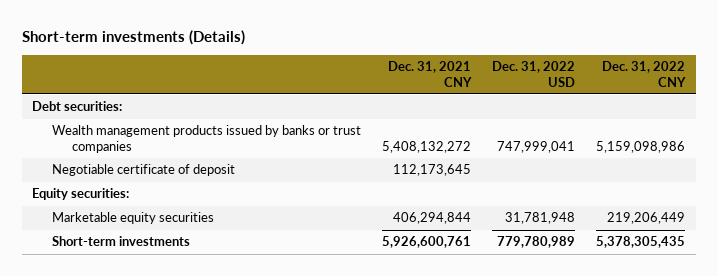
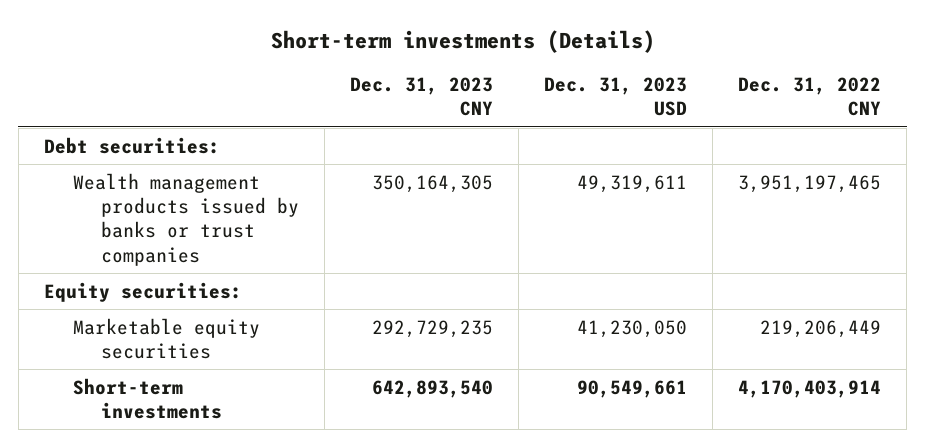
[388,61,473,87] Dec. 31, 2021 CNY -> none
[492,61,576,87] Dec. 31, 2022 USD -> none
none -> [350,76,494,117] Dec. 31, 2023 CNY
none -> [544,76,688,117] Dec. 31, 2023 USD
[51,164,235,177] Negotiable certificate of deposit -> none
[596,140,686,153] 5,159,098,986 -> [738,174,882,193] 3,951,197,465
[596,236,686,249] 5,378,305,435 -> [738,379,882,398] 4,170,403,914

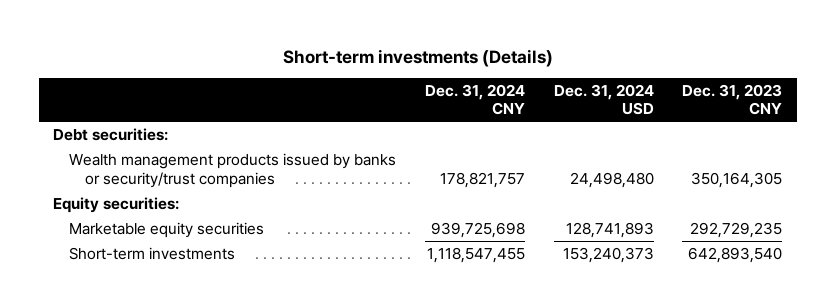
[544,76,688,117] Dec. 31, 2023 USD -> none
[738,76,882,117] Dec. 31, 2022 CNY -> none
none -> [425,83,526,116] Dec. 31, 2024 CNY
none -> [553,83,654,116] Dec. 31, 2024 USD
[72,172,300,266] Wealth management products issued by banks or trust companies -> [69,152,397,188] Wealth management products issued by banks or security/trust companies

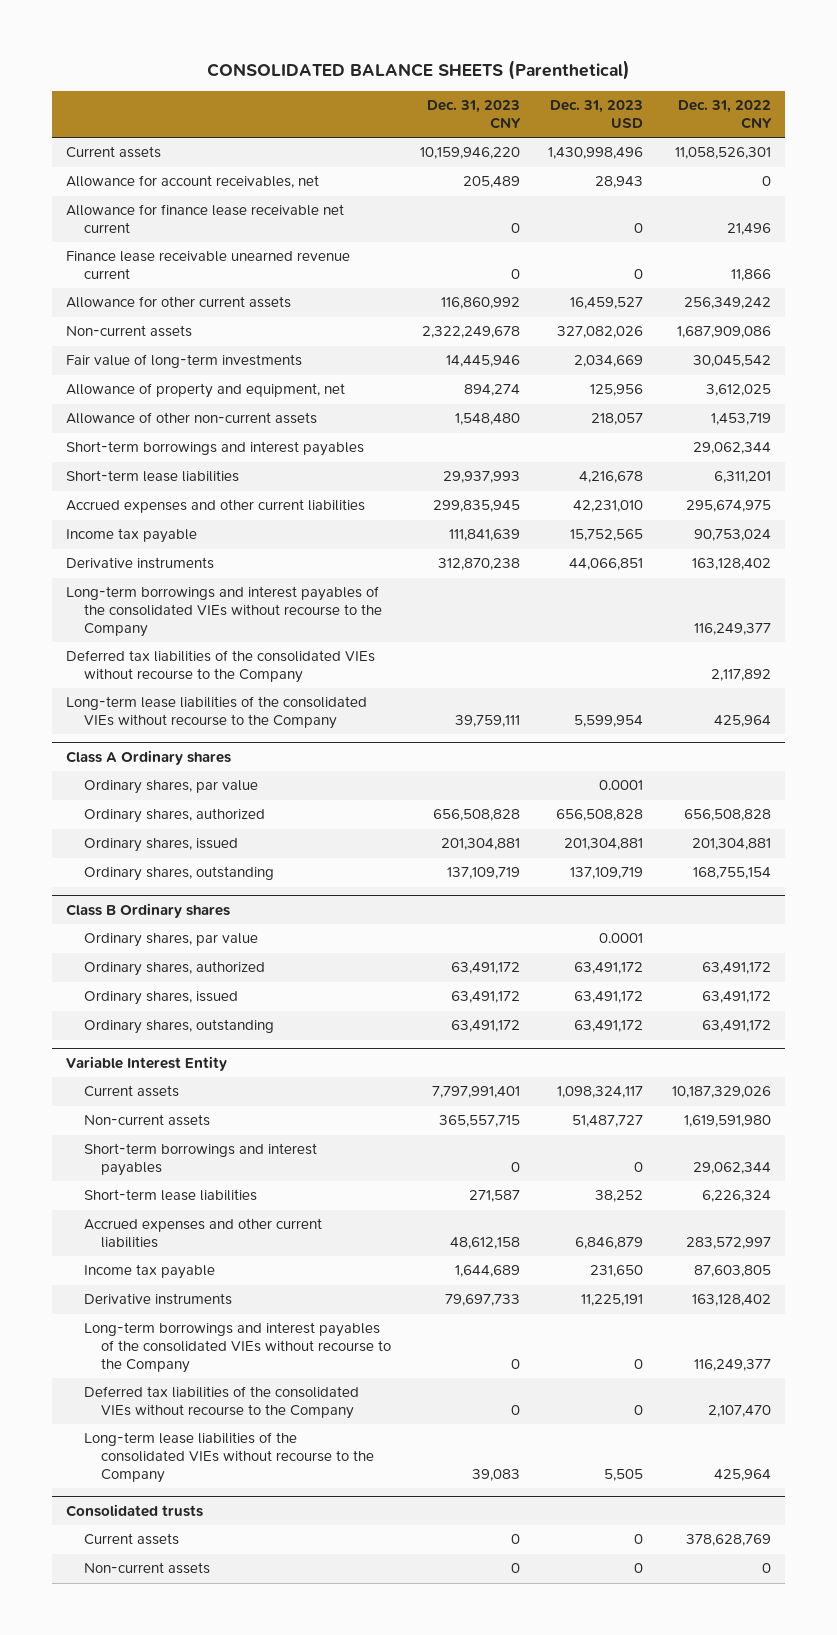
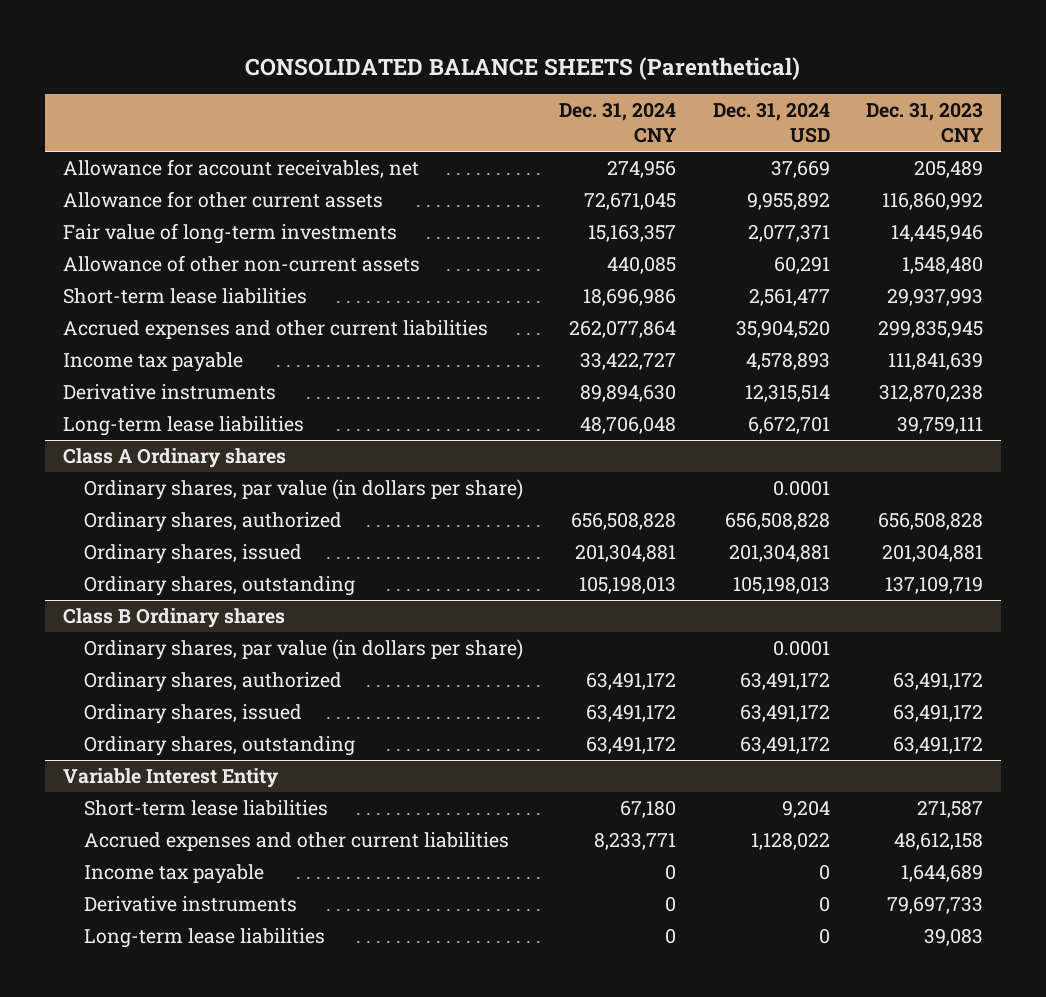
[550,100,644,129] Dec. 31, 2023 USD -> none
[678,100,773,130] Dec. 31, 2022 CNY -> none
none -> [559,102,677,144] Dec. 31, 2024 CNY
none -> [712,102,830,144] Dec. 31, 2024 USD
[66,146,162,159] Current assets -> none
[66,204,345,234] Allowance for finance lease receivable net current -> none
[66,251,351,280] Finance lease receivable unearned revenue current -> none
[66,325,193,338] Non-current assets -> none
[66,383,346,399] Allowance of property and equipment, net -> none
[66,441,365,457] Short-term borrowings and interest payables -> none
[66,586,382,638] Long-term borrowings and interest payables of the consolidated VIEs without recourse to the Company -> none
[66,650,376,684] Deferred tax liabilities of the consolidated VIEs without recourse to the Company -> none
[66,696,368,730] Long-term lease liabilities of the consolidated VIEs without recourse to the Company -> [62,415,304,436] Long-term lease liabilities
[83,780,258,795] Ordinary shares, par value -> [83,478,523,500] Ordinary shares, par value (in dollars per share)
[83,933,258,948] Ordinary shares, par value -> [83,638,523,660] Ordinary shares, par value (in dollars per share)
[83,1085,179,1098] Current assets -> none
[83,1114,210,1127] Non-current assets -> none
[83,1143,317,1177] Short-term borrowings and interest payables -> none
[83,1322,392,1374] Long-term borrowings and interest payables of the consolidated VIEs without recourse to the Company -> none
[83,1386,359,1420] Deferred tax liabilities of the consolidated VIEs without recourse to the Company -> none
[66,1504,204,1518] Consolidated trusts -> none
[83,1533,179,1546] Current assets -> none
[83,1562,210,1575] Non-current assets -> none
[83,1432,375,1484] Long-term lease liabilities of the consolidated VIEs without recourse to the Company -> [83,927,325,948] Long-term lease liabilities

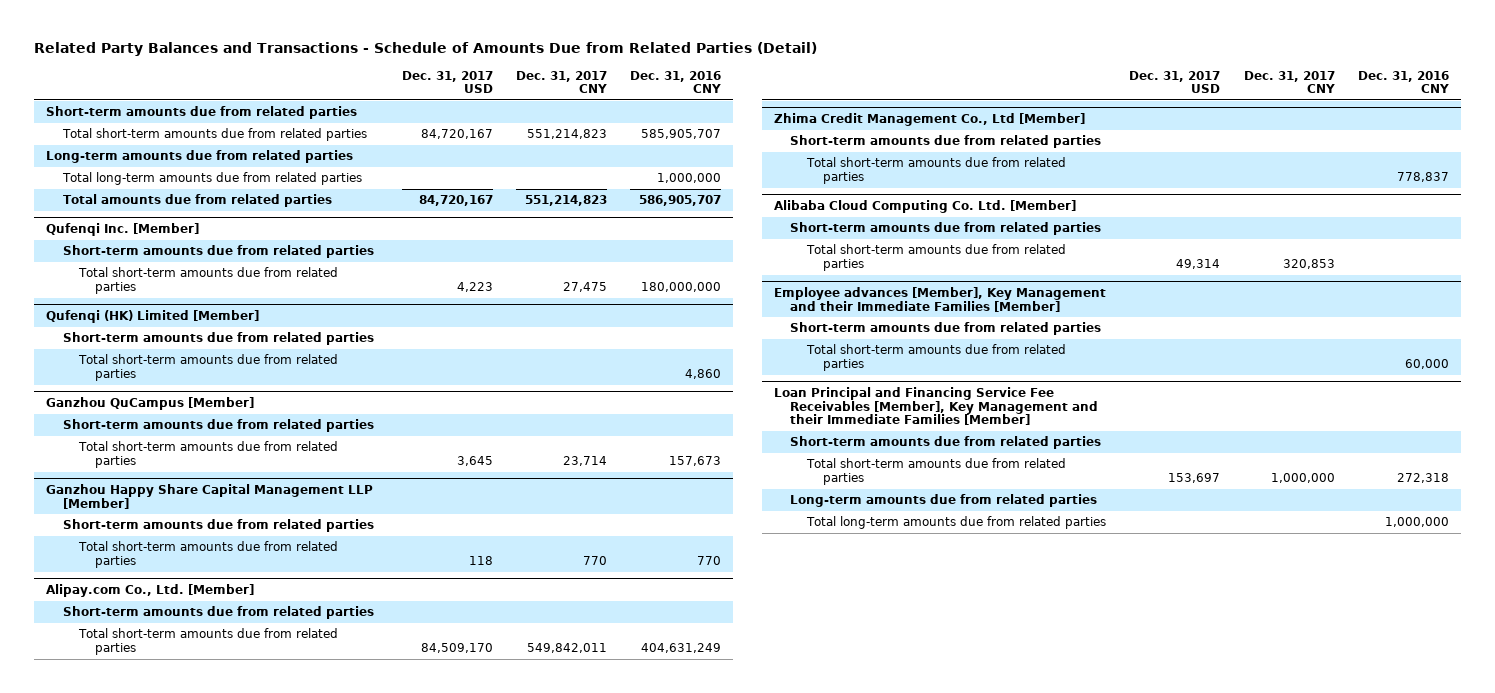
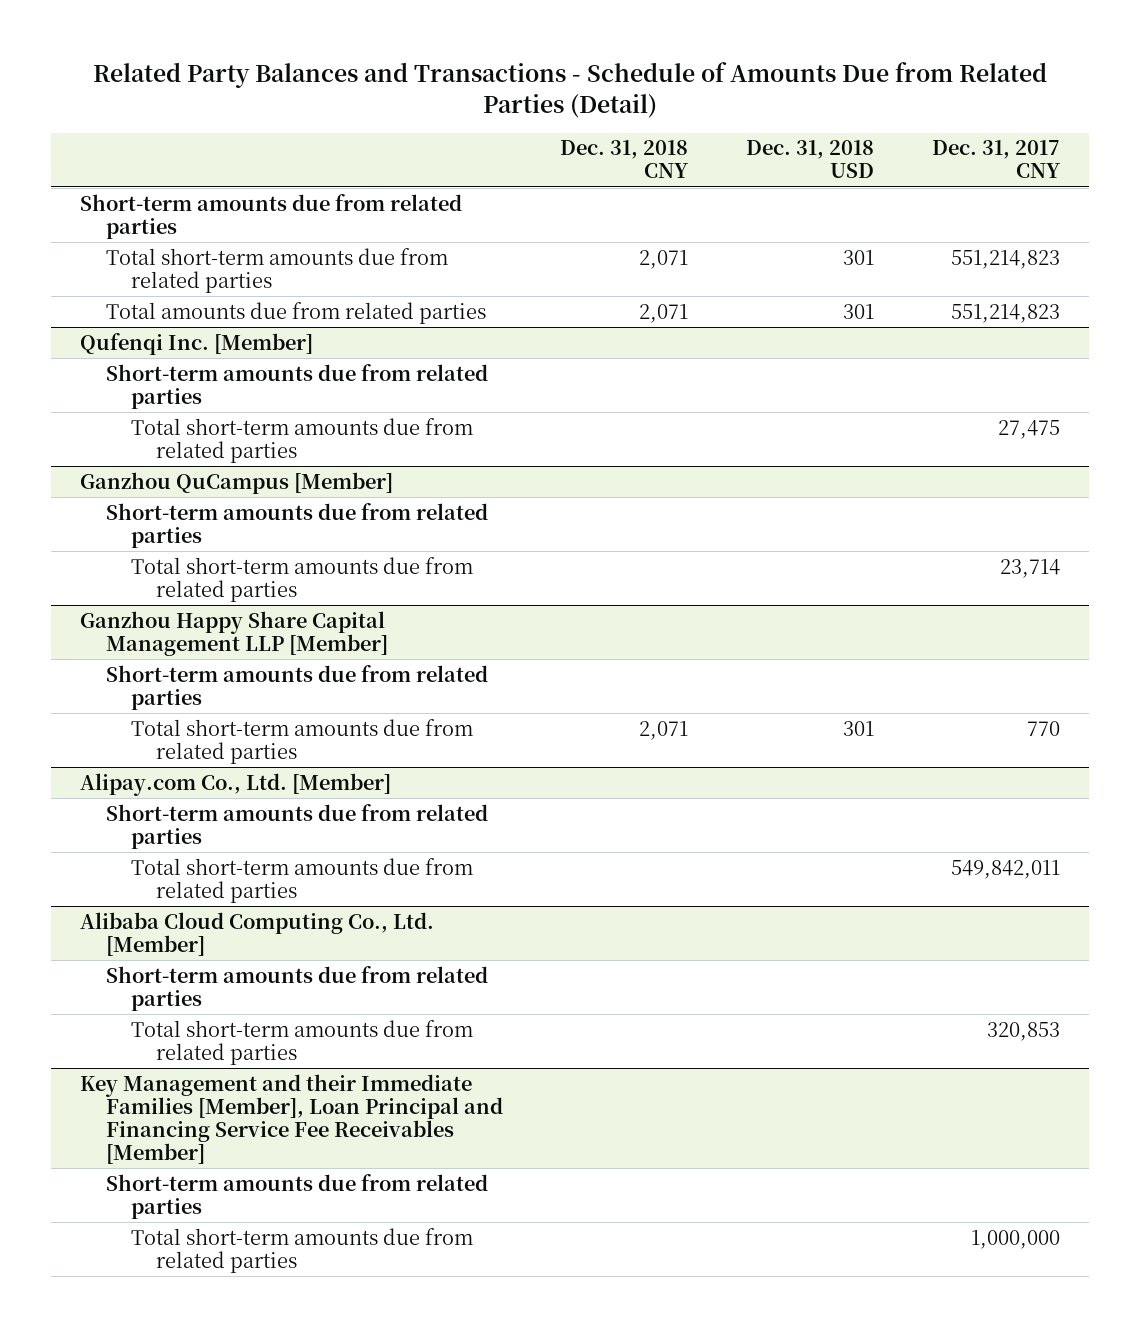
[401,70,493,94] Dec. 31, 2017 USD -> none
[630,70,722,94] Dec. 31, 2016 CNY -> none
none -> [560,140,689,179] Dec. 31, 2018 CNY
none -> [746,140,875,179] Dec. 31, 2018 USD
[46,150,354,164] Long-term amounts due from related parties -> none
[61,172,362,186] Total long-term amounts due from related parties -> none
[46,310,260,324] Qufenqi (HK) Limited [Member] -> none
[62,332,374,346] Short-term amounts due from related parties -> none
[78,354,339,381] Total short-term amounts due from related parties -> none
[773,113,1085,127] Zhima Credit Management Co., Ltd [Member] -> none
[790,135,1102,149] Short-term amounts due from related parties -> none
[805,157,1066,184] Total short-term amounts due from related parties -> none
[773,200,1076,214] Alibaba Cloud Computing Co. Ltd. [Member] -> [80,911,435,956] Alibaba Cloud Computing Co., Ltd. [Member]
[773,287,1106,312] Employee advances [Member], Key Management and their Immediate Families [Member] -> none
[790,322,1102,336] Short-term amounts due from related parties -> none
[805,344,1066,371] Total short-term amounts due from related parties -> none
[773,387,1099,426] Loan Principal and Financing Service Fee Receivables [Member], Key Management and their Immediate Families [Member] -> [80,1073,503,1164] Key Management and their Immediate Families [Member], Loan Principal and Financing Service Fee Receivables [Member]
[790,494,1098,508] Long-term amounts due from related parties -> none
[805,516,1106,530] Total long-term amounts due from related parties -> none

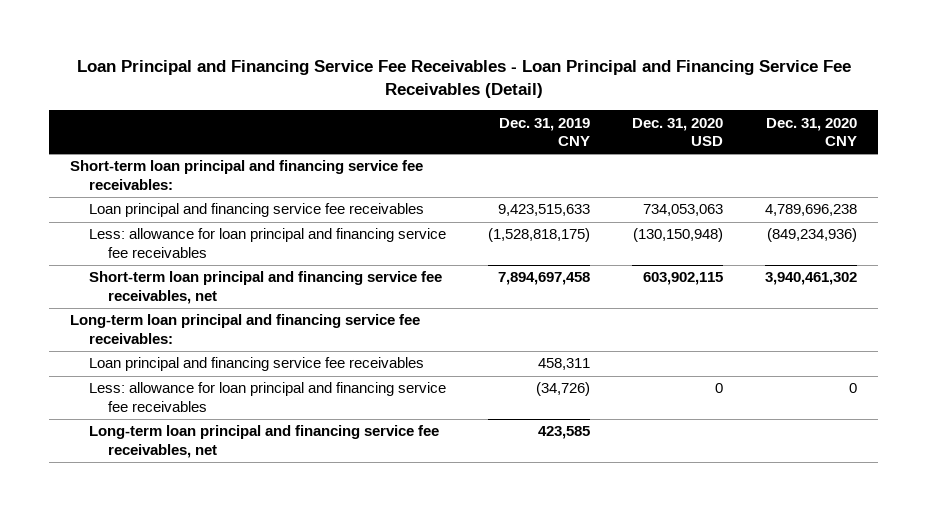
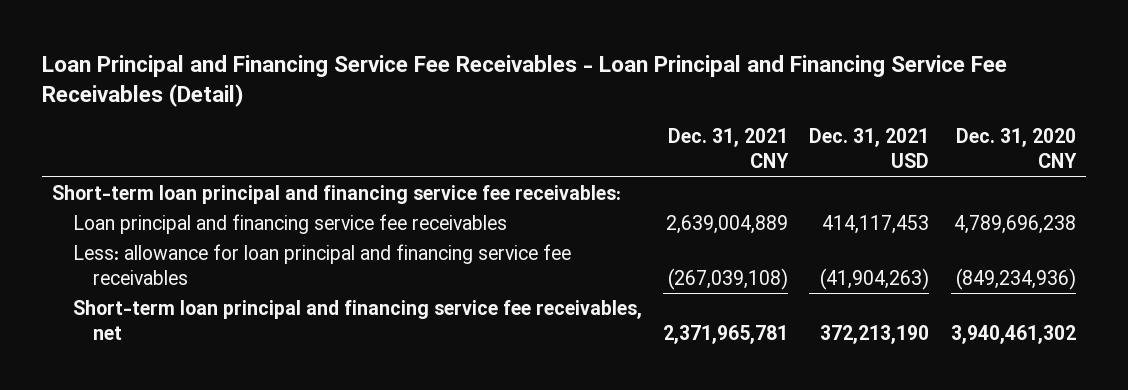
[499,117,591,147] Dec. 31, 2019 CNY -> none
[632,117,724,147] Dec. 31, 2020 USD -> none
none -> [667,128,789,169] Dec. 31, 2021 CNY
none -> [809,128,930,169] Dec. 31, 2021 USD
[69,314,420,344] Long-term loan principal and financing service fee receivables: -> none
[89,357,425,372] Loan principal and financing service fee receivables -> none
[89,382,447,412] Less: allowance for loan principal and financing service fee receivables -> none
[89,425,440,458] Long-term loan principal and financing service fee receivables, net -> none

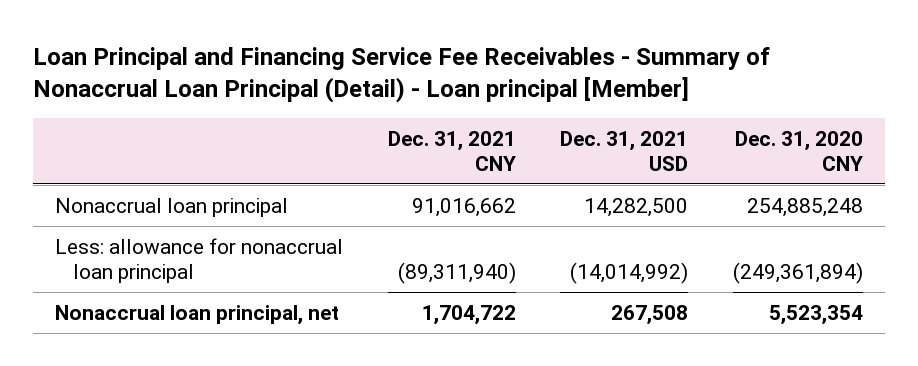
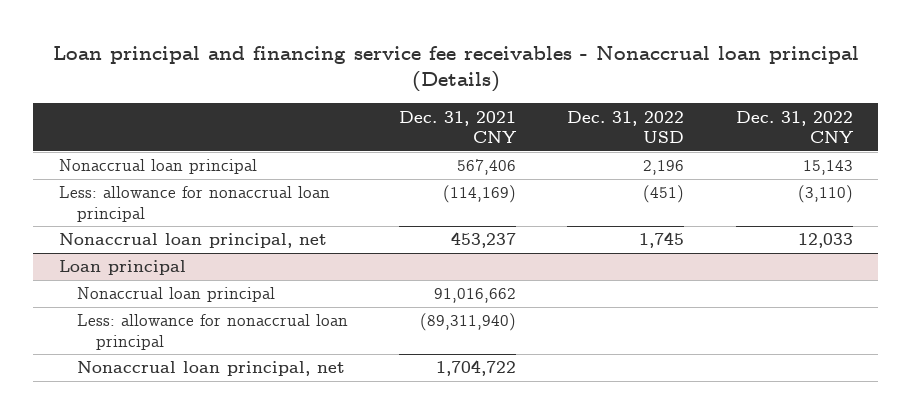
[32,46,770,104] Loan Principal and Financing Service Fee Receivables - Summary of Nonaccrual Loan Principal (Detail) - Loan principal [Member] -> [52,45,859,93] Loan principal and financing service fee receivables - Nonaccrual loan principal (Details)
[560,130,689,171] Dec. 31, 2021 USD -> none
[734,130,863,171] Dec. 31, 2020 CNY -> none
none -> [567,110,685,143] Dec. 31, 2022 USD
none -> [735,110,854,143] Dec. 31, 2022 CNY
none -> [58,159,257,175] Nonaccrual loan principal
none -> [58,186,330,222] Less: allowance for nonaccrual loan principal
none -> [58,233,327,249] Nonaccrual loan principal, net
none -> [58,260,186,276] Loan principal

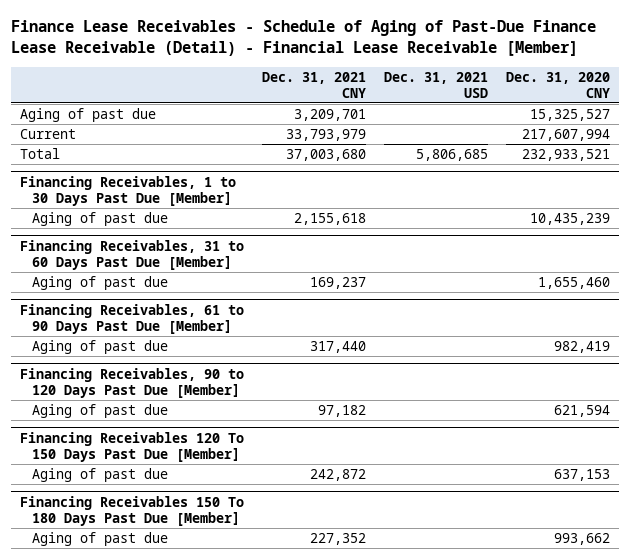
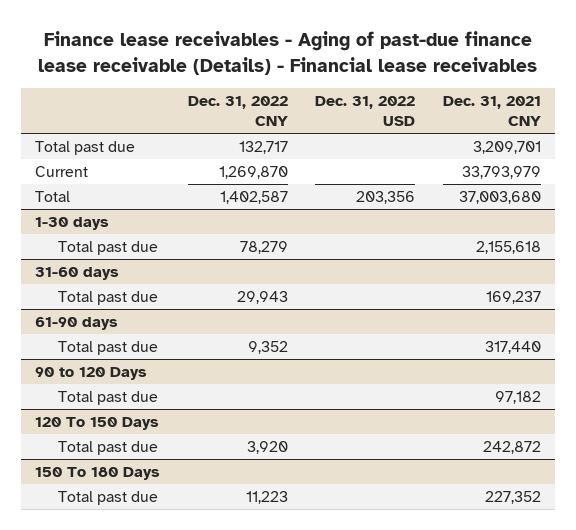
[10,20,596,57] Finance Lease Receivables - Schedule of Aging of Past-Due Finance Lease Receivable (Detail) - Financial Lease Receivable [Member] -> [38,31,538,75] Finance lease receivables - Aging of past-due finance lease receivable (Details) - Financial lease receivables
[384,71,489,98] Dec. 31, 2021 USD -> none
[506,71,611,98] Dec. 31, 2020 CNY -> none
none -> [187,95,288,127] Dec. 31, 2022 CNY
none -> [315,95,416,127] Dec. 31, 2022 USD
[20,107,157,122] Aging of past due -> [35,141,136,156] Total past due
[20,175,237,206] Financing Receivables, 1 to 30 Days Past Due [Member] -> [35,217,110,231] 1-30 days
[32,211,169,226] Aging of past due -> [58,241,159,256] Total past due
[20,239,245,270] Financing Receivables, 31 to 60 Days Past Due [Member] -> [35,267,120,281] 31-60 days
[32,275,169,290] Aging of past due -> [58,291,159,306] Total past due
[20,303,245,334] Financing Receivables, 61 to 90 Days Past Due [Member] -> [35,317,119,331] 61-90 days
[32,339,169,354] Aging of past due -> [58,341,159,356] Total past due
[20,367,245,398] Financing Receivables, 90 to 120 Days Past Due [Member] -> [35,367,148,381] 90 to 120 Days
[32,403,169,418] Aging of past due -> [58,391,159,406] Total past due
[20,431,245,462] Financing Receivables 120 To 150 Days Past Due [Member] -> [35,417,160,431] 120 To 150 Days
[32,467,169,482] Aging of past due -> [58,441,159,456] Total past due
[20,495,245,526] Financing Receivables 150 To 180 Days Past Due [Member] -> [35,467,161,481] 150 To 180 Days
[32,531,169,546] Aging of past due -> [58,491,159,506] Total past due

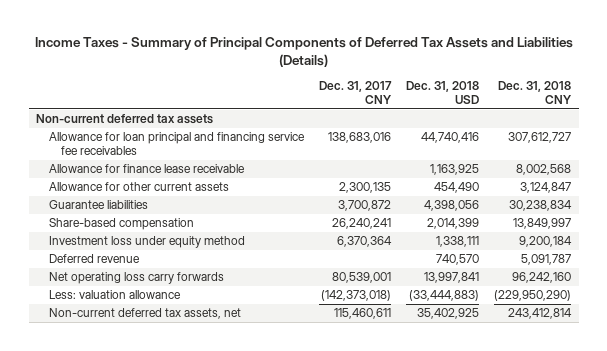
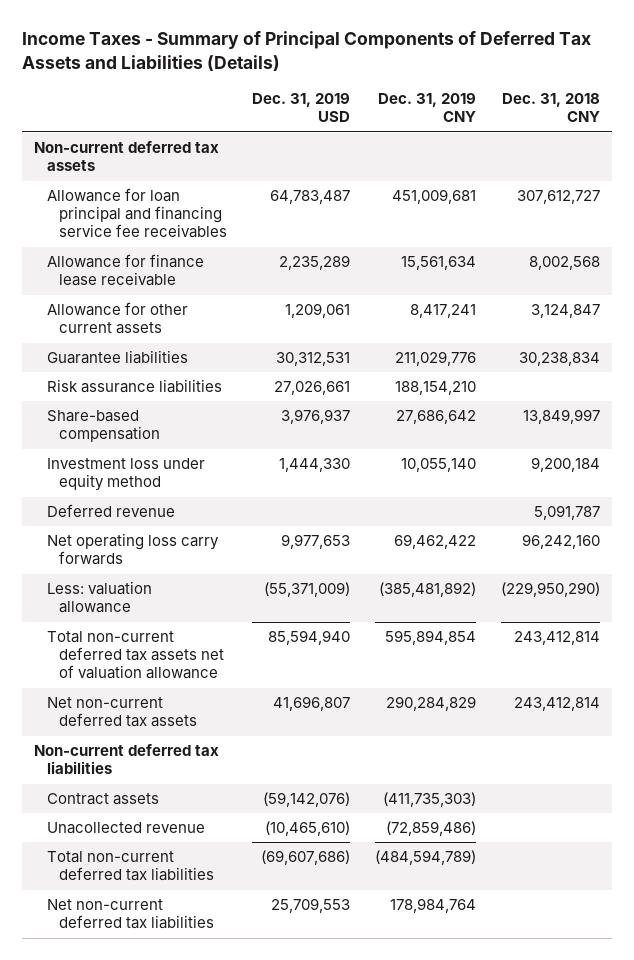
[318,81,392,105] Dec. 31, 2017 CNY -> none
[406,81,480,105] Dec. 31, 2018 USD -> none
none -> [252,93,351,123] Dec. 31, 2019 USD
none -> [378,93,477,123] Dec. 31, 2019 CNY
none -> [46,379,222,394] Risk assurance liabilities
[48,308,241,320] Non-current deferred tax assets, net -> [46,631,225,680] Total non-current deferred tax assets net of valuation allowance
none -> [46,697,198,728] Net non-current deferred tax assets
none -> [34,744,220,775] Non-current deferred tax liabilities
none -> [46,793,159,806] Contract assets
none -> [46,822,205,835] Unacollected revenue
none -> [46,851,215,882] Total non-current deferred tax liabilities
none -> [46,899,215,930] Net non-current deferred tax liabilities

